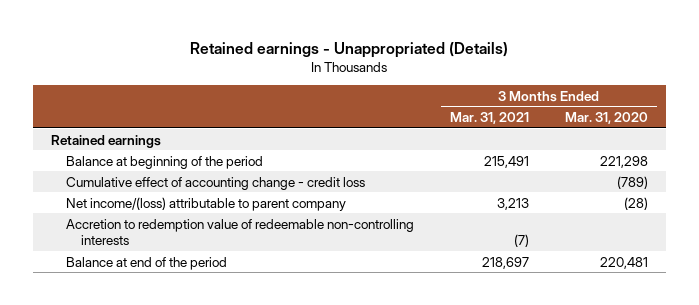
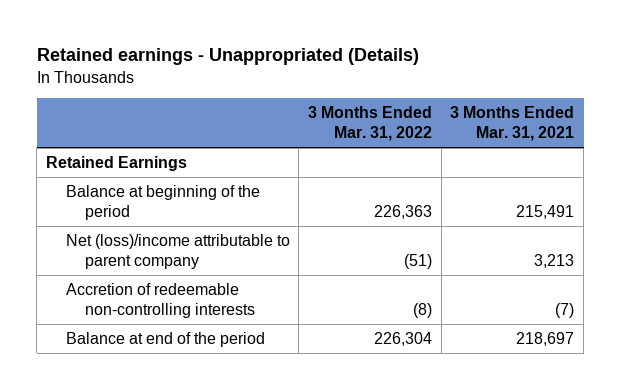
[564,112,648,125] Mar. 31, 2020 -> none
none -> [307,106,432,142] 3 Months Ended Mar. 31, 2022
[50,134,161,148] Retained earnings -> [45,155,187,171] Retained Earnings
[65,176,365,190] Cumulative effect of accounting change - credit loss -> none
[65,196,346,211] Net income/(loss) attributable to parent company -> [65,233,290,269] Net (loss)/income attributable to parent company
[65,218,414,246] Accretion to redemption value of redeemable non-controlling interests -> [65,282,256,318] Accretion of redeemable non-controlling interests

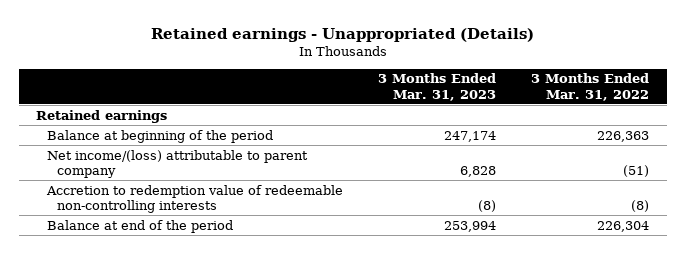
[450,106,575,142] 3 Months Ended Mar. 31, 2021 -> none
none -> [378,73,497,101] 3 Months Ended Mar. 31, 2023
[45,155,187,171] Retained Earnings -> [36,109,168,123] Retained earnings
[65,233,290,269] Net (loss)/income attributable to parent company -> [46,149,308,179] Net income/(loss) attributable to parent company
[65,282,256,318] Accretion of redeemable non-controlling interests -> [45,184,343,214] Accretion to redemption value of redeemable non-controlling interests

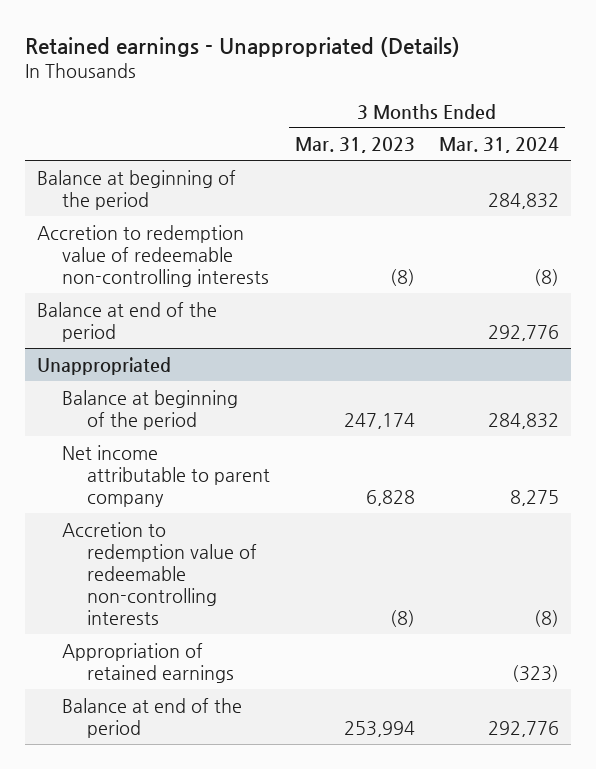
[531,73,650,101] 3 Months Ended Mar. 31, 2022 -> none
none -> [438,137,559,154] Mar. 31, 2024
[36,109,168,123] Retained earnings -> none
none -> [36,169,236,210] Balance at beginning of the period
none -> [36,224,270,287] Accretion to redemption value of redeemable non-controlling interests
none -> [36,301,217,342] Balance at end of the period
none -> [36,356,171,375] Unappropriated
[46,149,308,179] Net income/(loss) attributable to parent company -> [62,444,271,507] Net income attributable to parent company
none -> [62,642,235,683] Appropriation of retained earnings

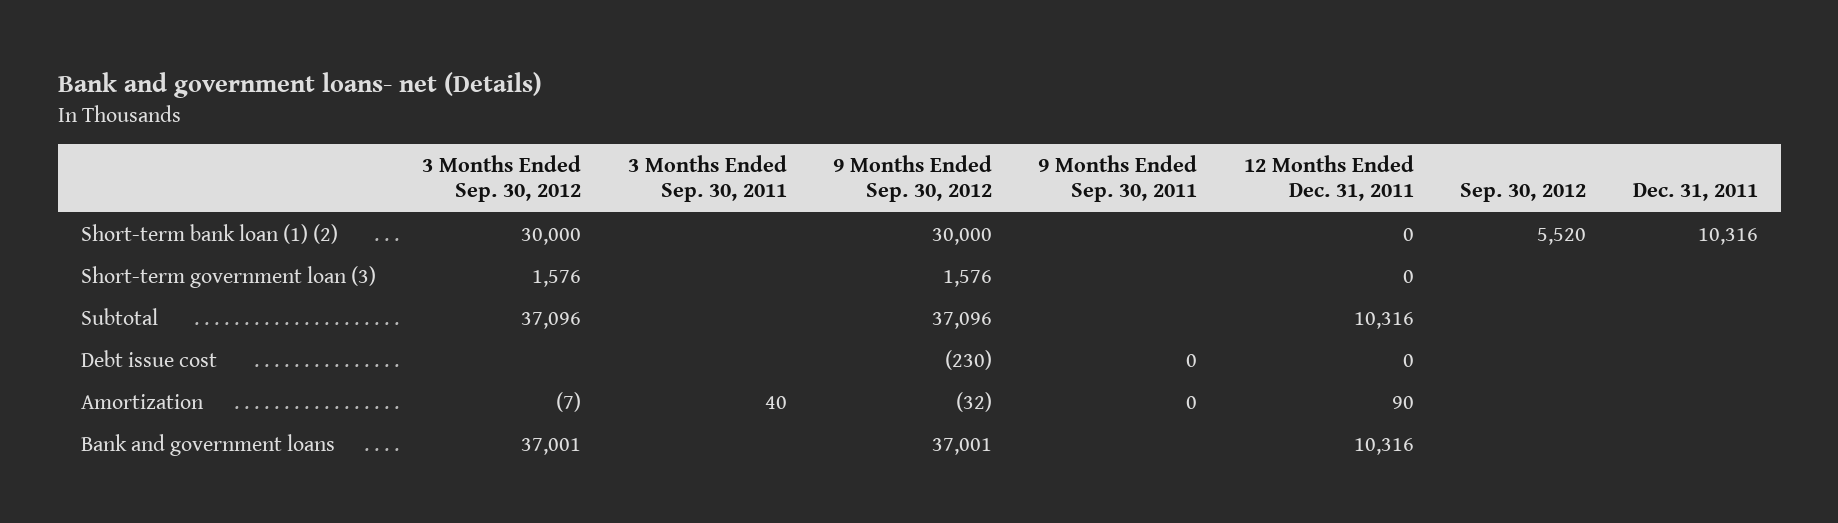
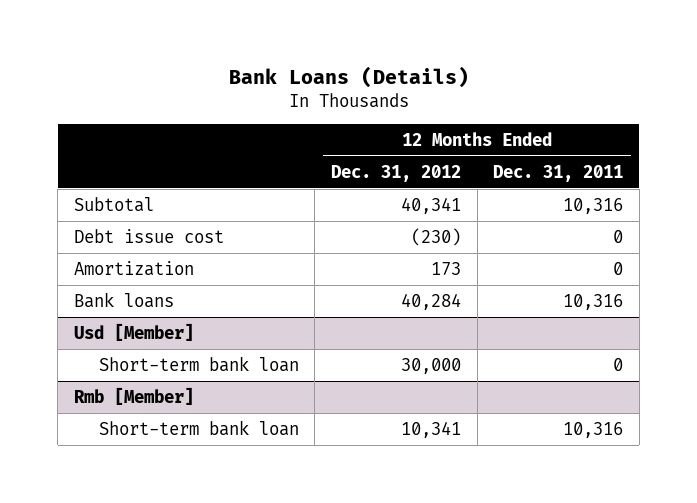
[57,71,542,98] Bank and government loans- net (Details) -> [228,66,469,89] Bank Loans (Details)
[422,154,582,203] 3 Months Ended Sep. 30, 2012 -> none
[627,154,787,203] 3 Months Ended Sep. 30, 2011 -> none
[832,154,992,203] 9 Months Ended Sep. 30, 2012 -> none
[1038,154,1198,203] 9 Months Ended Sep. 30, 2011 -> none
[1460,183,1587,203] Sep. 30, 2012 -> none
[1632,183,1758,202] Dec. 31, 2011 -> none
none -> [331,164,462,182] Dec. 31, 2012
[80,223,338,244] Short-term bank loan (1) (2) -> none
[80,265,376,288] Short-term government loan (3) -> none
[1391,395,1414,409] 90 -> [613,261,624,275] 0
[80,433,335,456] Bank and government loans -> [73,291,174,308] Bank loans
none -> [73,322,194,341] Usd [Member]
none -> [98,355,299,372] Short-term bank loan
none -> [73,386,194,405] Rmb [Member]
none -> [98,419,299,436] Short-term bank loan

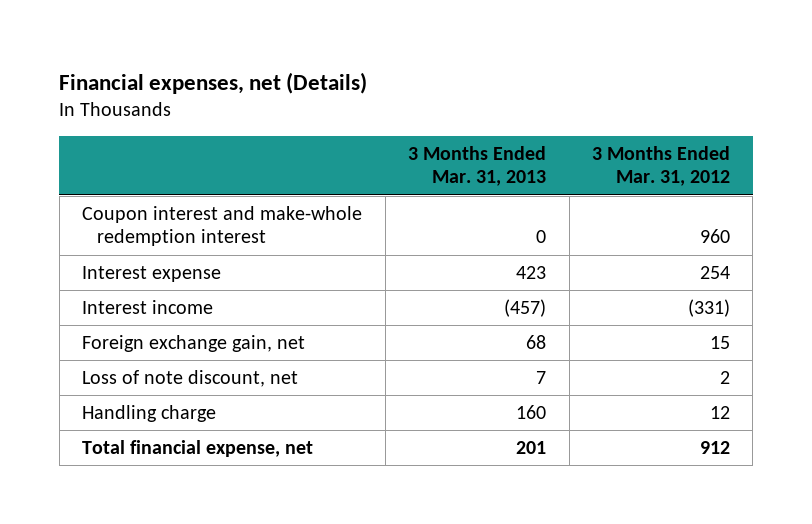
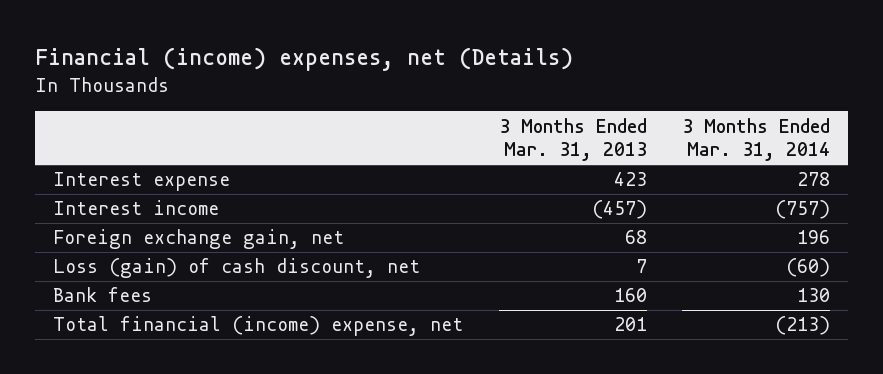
[59,71,368,94] Financial expenses, net (Details) -> [34,47,573,72] Financial (income) expenses, net (Details)
[592,146,731,187] 3 Months Ended Mar. 31, 2012 -> none
none -> [682,117,831,162] 3 Months Ended Mar. 31, 2014
[82,206,363,247] Coupon interest and make-whole redemption interest -> none
[82,370,299,388] Loss of note discount, net -> [52,258,420,279] Loss (gain) of cash discount, net
[82,405,217,423] Handling charge -> [52,287,152,303] Bank fees
[82,440,314,458] Total financial expense, net -> [52,316,463,337] Total financial (income) expense, net

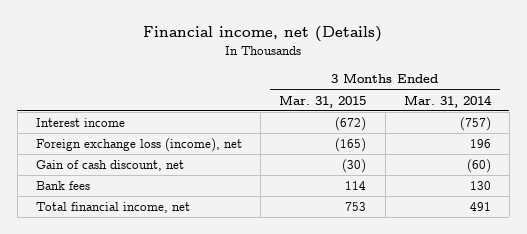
[34,47,573,72] Financial (income) expenses, net (Details) -> [143,26,383,43] Financial income, net (Details)
[498,117,647,162] 3 Months Ended Mar. 31, 2013 -> none
none -> [279,94,367,108] Mar. 31, 2015
[52,172,230,192] Interest expense -> none
[52,229,344,250] Foreign exchange gain, net -> [35,138,242,153] Foreign exchange loss (income), net
[52,258,420,279] Loss (gain) of cash discount, net -> [35,160,184,172] Gain of cash discount, net
[52,316,463,337] Total financial (income) expense, net -> [35,202,190,214] Total financial income, net
[775,316,831,336] (213) -> [469,202,491,212] 491

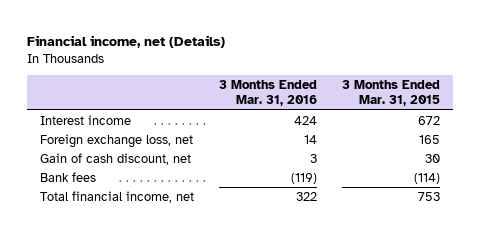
[403,94,492,108] Mar. 31, 2014 -> none
none -> [218,79,317,107] 3 Months Ended Mar. 31, 2016
[335,117,367,132] (672) -> [418,115,441,125] 672
[35,138,242,153] Foreign exchange loss (income), net -> [39,133,193,148] Foreign exchange loss, net
[335,138,367,153] (165) -> [419,134,441,144] 165
[342,159,367,174] (30) -> [425,153,441,163] 30
[345,181,367,191] 114 -> [414,172,441,184] (114)

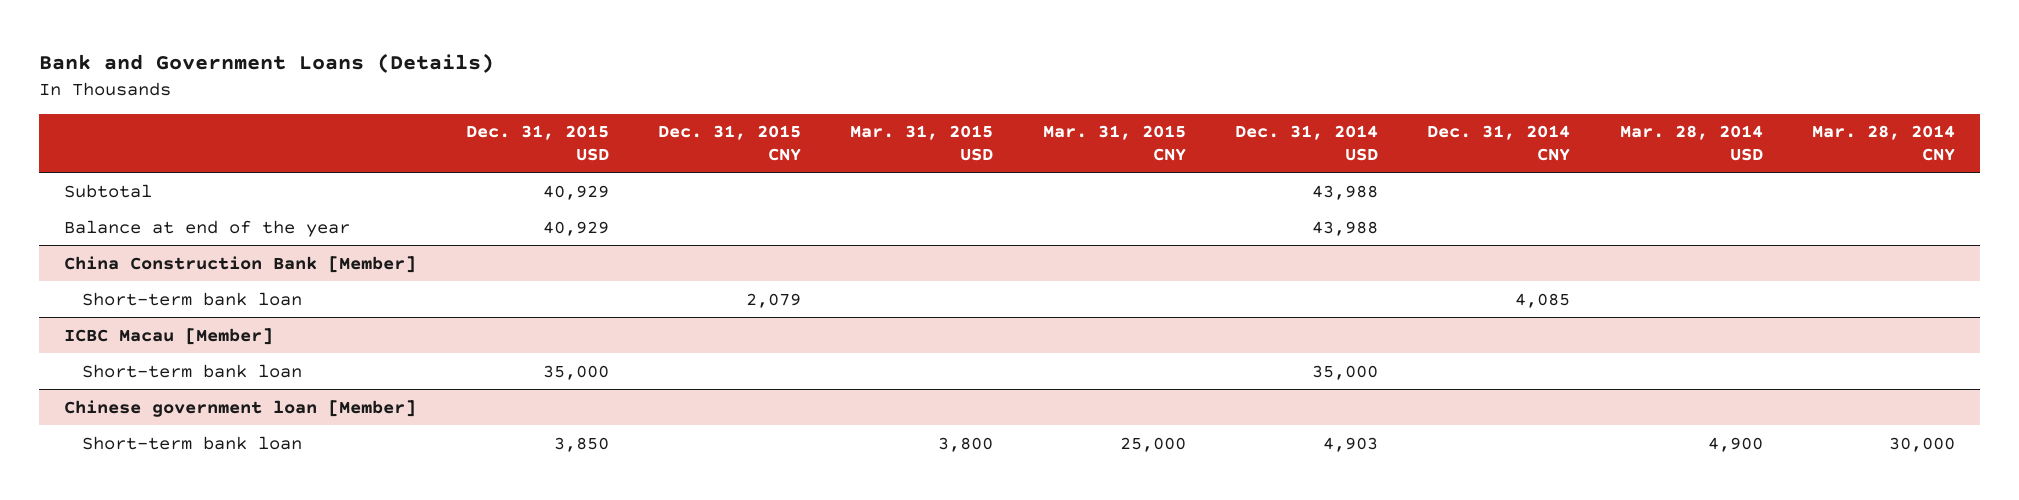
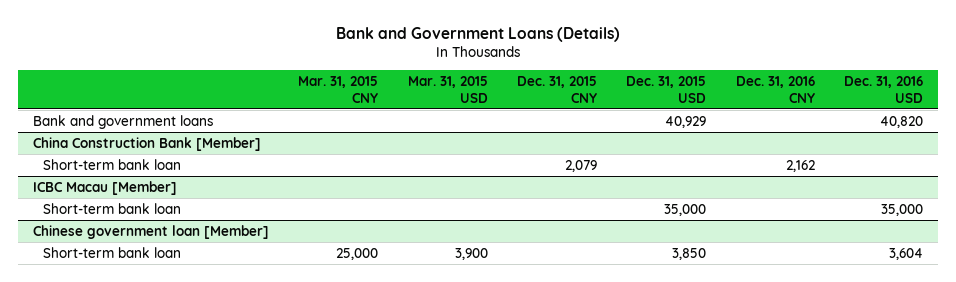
[1235,125,1379,161] Dec. 31, 2014 USD -> none
[1427,125,1571,161] Dec. 31, 2014 CNY -> none
[1619,125,1763,161] Mar. 28, 2014 USD -> none
[1812,125,1956,161] Mar. 28, 2014 CNY -> none
none -> [735,75,815,103] Dec. 31, 2016 CNY
none -> [844,75,924,103] Dec. 31, 2016 USD
[64,183,153,198] Subtotal -> none
[64,219,351,237] Balance at end of the year -> [32,114,213,129] Bank and government loans
[938,436,994,452] 3,800 -> [454,247,488,260] 3,900

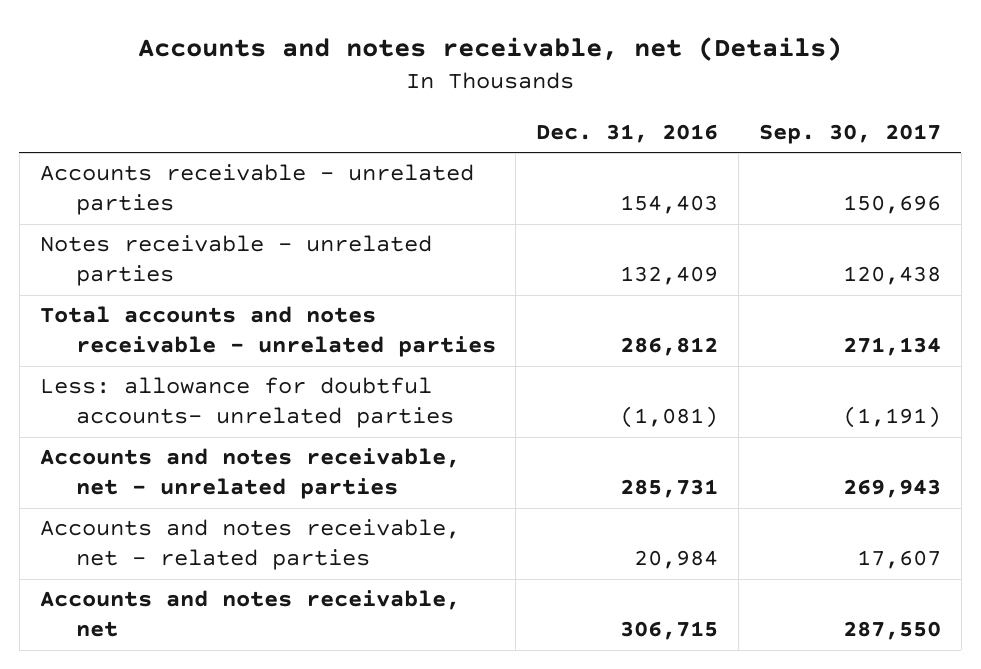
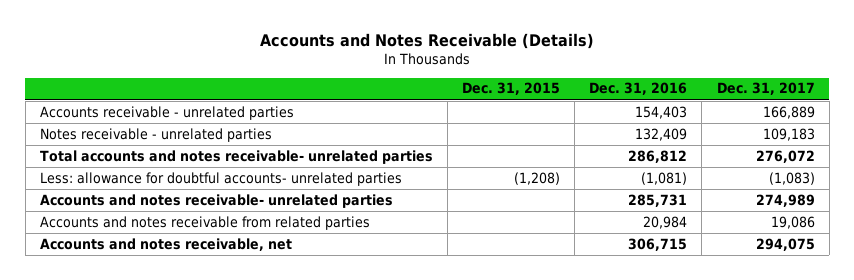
[138,37,843,62] Accounts and notes receivable, net (Details) -> [260,33,595,50] Accounts and Notes Receivable (Details)
[759,124,942,145] Sep. 30, 2017 -> none
none -> [462,82,561,96] Dec. 31, 2015
none -> [716,82,815,96] Dec. 31, 2017
[39,306,496,358] Total accounts and notes receivable - unrelated parties -> [39,149,433,164] Total accounts and notes receivable- unrelated parties
[39,448,460,500] Accounts and notes receivable, net - unrelated parties -> [39,193,393,208] Accounts and notes receivable- unrelated parties
[39,519,460,571] Accounts and notes receivable, net - related parties -> [39,215,370,230] Accounts and notes receivable from related parties

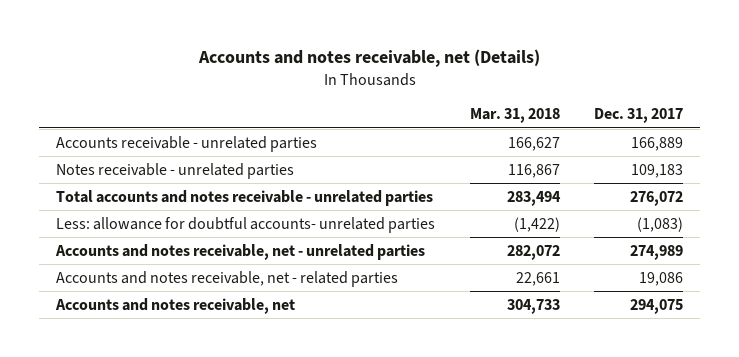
[260,33,595,50] Accounts and Notes Receivable (Details) -> [197,49,540,68] Accounts and notes receivable, net (Details)
[462,82,561,96] Dec. 31, 2015 -> none
[589,82,688,96] Dec. 31, 2016 -> none
none -> [469,108,560,124] Mar. 31, 2018
[39,149,433,164] Total accounts and notes receivable- unrelated parties -> [56,189,434,206] Total accounts and notes receivable - unrelated parties
[39,193,393,208] Accounts and notes receivable- unrelated parties -> [55,243,426,260] Accounts and notes receivable, net - unrelated parties
[39,215,370,230] Accounts and notes receivable from related parties -> [56,270,399,287] Accounts and notes receivable, net - related parties

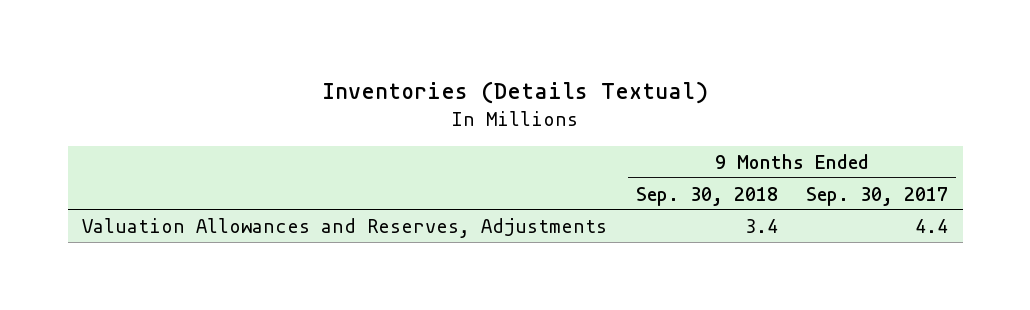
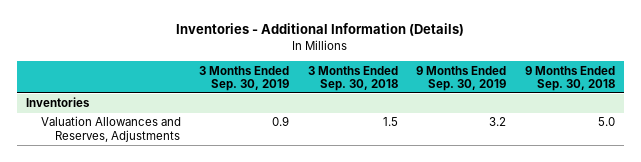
[322,80,709,104] Inventories (Details Textual) -> [176,23,465,37] Inventories - Additional Information (Details)
[806,186,949,206] Sep. 30, 2017 -> none
none -> [199,65,290,91] 3 Months Ended Sep. 30, 2019
none -> [307,65,398,91] 3 Months Ended Sep. 30, 2018
none -> [416,65,507,91] 9 Months Ended Sep. 30, 2019
none -> [26,97,91,108] Inventories
[744,218,778,233] 3.4 -> [597,117,615,127] 5.0

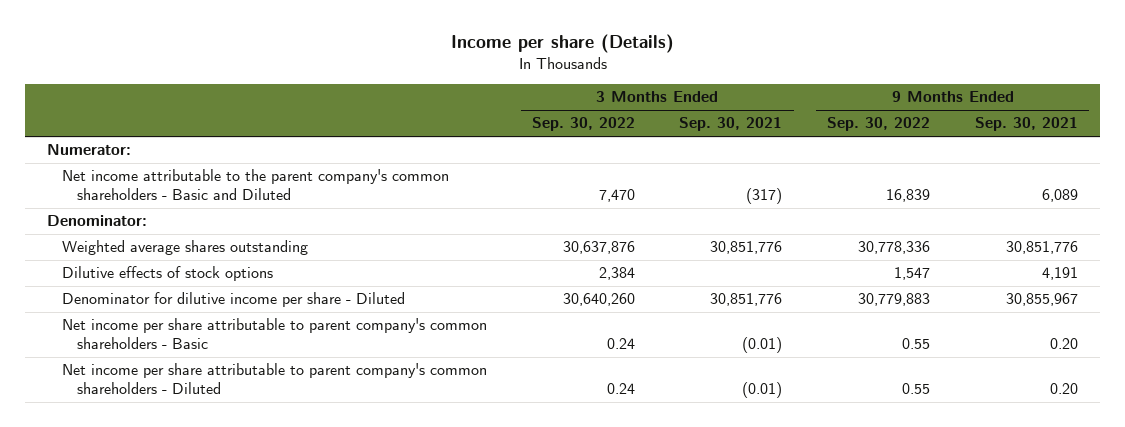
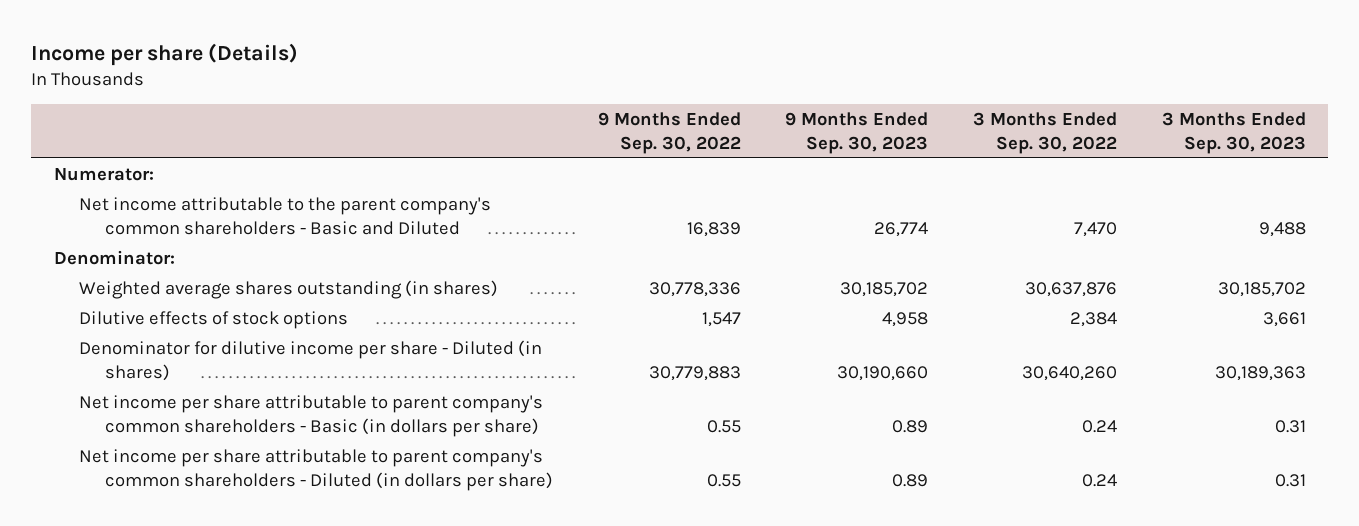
[679,117,783,132] Sep. 30, 2021 -> none
[975,117,1079,132] Sep. 30, 2021 -> none
none -> [785,111,929,154] 9 Months Ended Sep. 30, 2023
none -> [1161,111,1306,154] 3 Months Ended Sep. 30, 2023
[61,240,308,256] Weighted average shares outstanding -> [79,279,499,299] Weighted average shares outstanding (in shares)
[61,292,405,308] Denominator for dilutive income per share - Diluted -> [79,339,543,381] Denominator for dilutive income per share - Diluted (in shares)
[61,318,487,350] Net income per share attributable to parent company's common shareholders - Basic -> [79,394,544,437] Net income per share attributable to parent company's common shareholders - Basic (in dollars per share)
[61,363,487,395] Net income per share attributable to parent company's common shareholders - Diluted -> [79,448,554,491] Net income per share attributable to parent company's common shareholders - Diluted (in dollars per share)

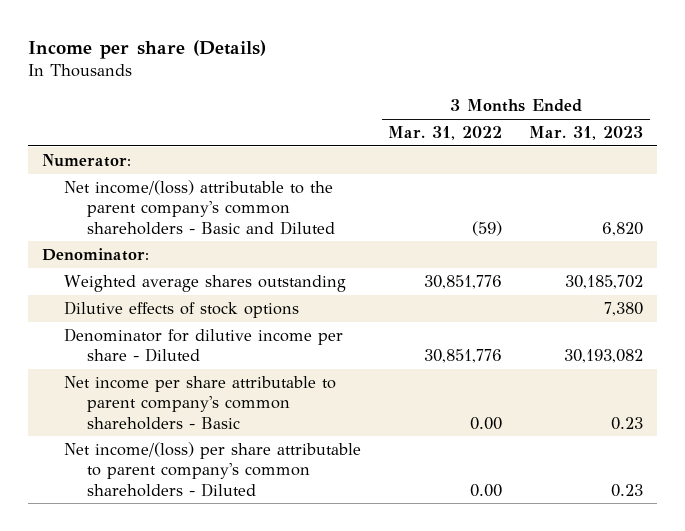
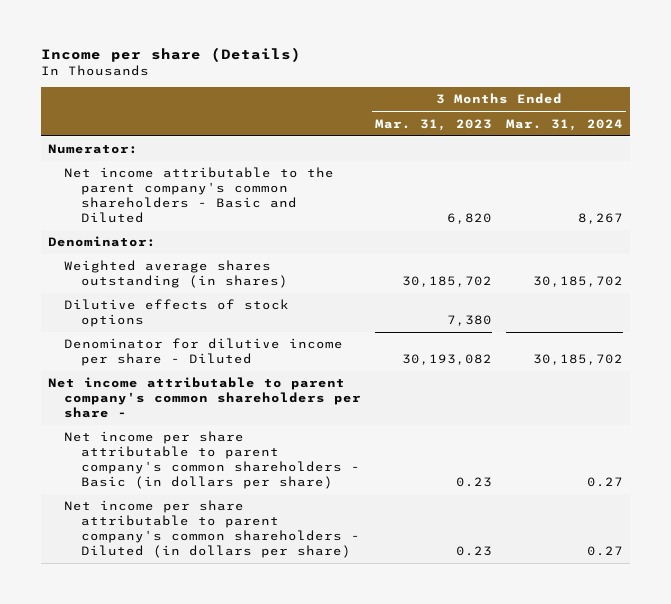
[388,126,503,141] Mar. 31, 2022 -> none
none -> [505,118,623,131] Mar. 31, 2024
[64,180,335,235] Net income/(loss) attributable to the parent company's common shareholders - Basic and Diluted -> [64,167,335,223] Net income attributable to the parent company's common shareholders - Basic and Diluted
[64,275,347,293] Weighted average shares outstanding -> [64,260,288,289] Weighted average shares outstanding (in shares)
none -> [47,377,362,418] Net income attributable to parent company's common shareholders per share -
[64,376,337,430] Net income per share attributable to parent company's common shareholders - Basic -> [64,431,360,489] Net income per share attributable to parent company's common shareholders - Basic (in dollars per share)
[64,442,362,497] Net income/(loss) per share attributable to parent company's common shareholders - Diluted -> [64,500,360,558] Net income per share attributable to parent company's common shareholders - Diluted (in dollars per share)

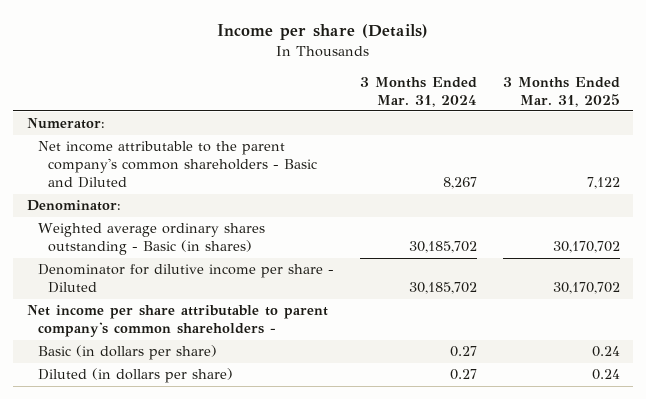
[375,118,493,131] Mar. 31, 2023 -> none
none -> [502,76,620,107] 3 Months Ended Mar. 31, 2025
[64,299,290,328] Dilutive effects of stock options -> none
[64,260,288,289] Weighted average shares outstanding (in shares) -> [37,223,265,256] Weighted average ordinary shares outstanding - Basic (in shares)
[47,377,362,418] Net income attributable to parent company's common shareholders per share - -> [26,305,328,338] Net income per share attributable to parent company's common shareholders -
[64,431,360,489] Net income per share attributable to parent company's common shareholders - Basic (in dollars per share) -> [37,345,217,361] Basic (in dollars per share)
[64,500,360,558] Net income per share attributable to parent company's common shareholders - Diluted (in dollars per share) -> [37,368,233,384] Diluted (in dollars per share)

